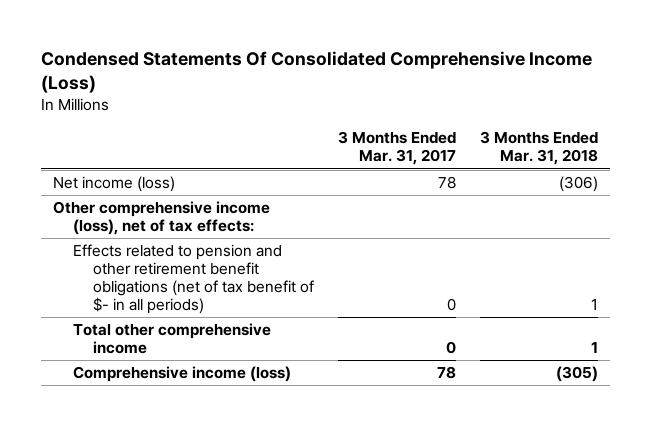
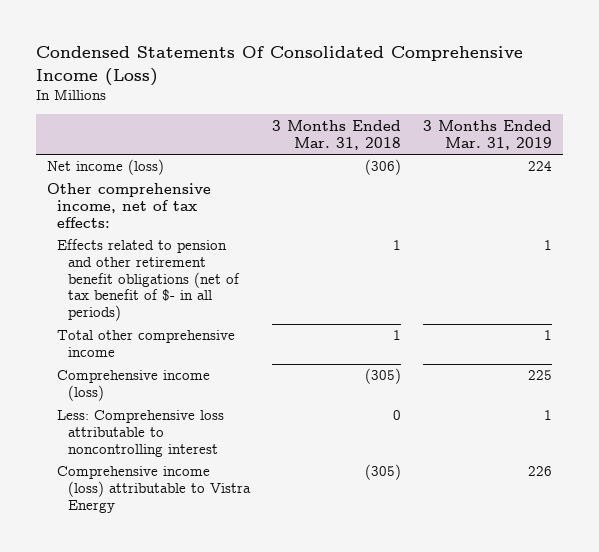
[338,131,457,166] 3 Months Ended Mar. 31, 2017 -> none
none -> [423,119,553,150] 3 Months Ended Mar. 31, 2019
[52,201,270,236] Other comprehensive income (loss), net of tax effects: -> [46,183,211,228] Other comprehensive income, net of tax effects:
none -> [57,410,225,457] Less: Comprehensive loss attributable to noncontrolling interest
none -> [57,466,251,513] Comprehensive income (loss) attributable to Vistra Energy

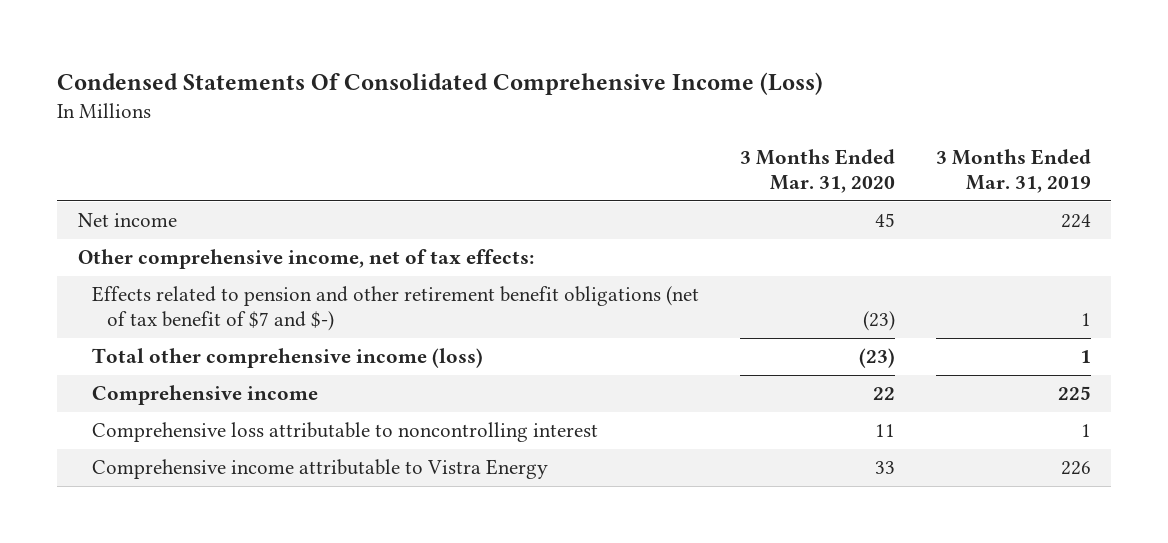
[271,119,401,150] 3 Months Ended Mar. 31, 2018 -> none
none -> [740,149,896,194] 3 Months Ended Mar. 31, 2020
[46,159,164,176] Net income (loss) -> [77,213,177,228] Net income
[57,239,240,321] Effects related to pension and other retirement benefit obligations (net of tax benefit of $- in all periods) -> [92,286,700,332] Effects related to pension and other retirement benefit obligations (net of tax benefit of $7 and $-)
[57,330,236,358] Total other comprehensive income -> [92,348,484,369] Total other comprehensive income (loss)
[57,370,211,402] Comprehensive income (loss) -> [92,385,319,406] Comprehensive income
[57,410,225,457] Less: Comprehensive loss attributable to noncontrolling interest -> [92,422,599,443] Comprehensive loss attributable to noncontrolling interest
[57,466,251,513] Comprehensive income (loss) attributable to Vistra Energy -> [92,459,549,480] Comprehensive income attributable to Vistra Energy

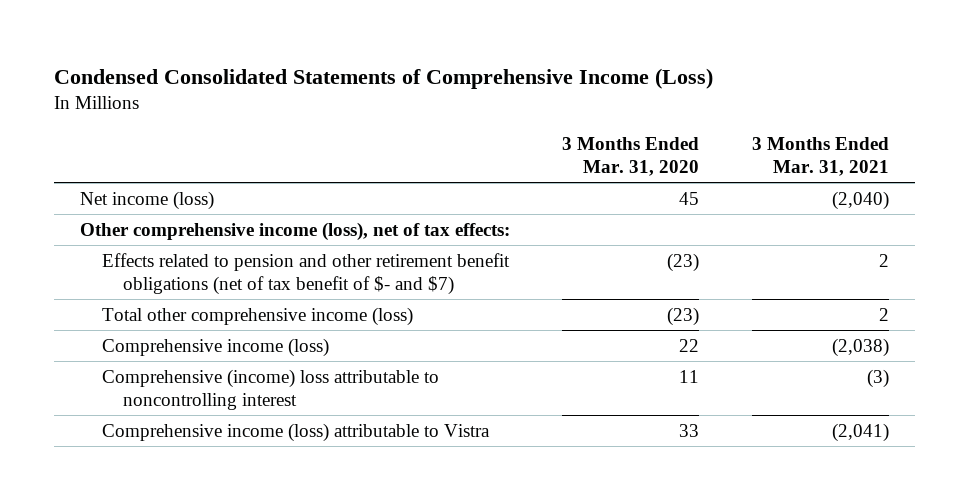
[57,71,824,95] Condensed Statements Of Consolidated Comprehensive Income (Loss) -> [53,67,713,89] Condensed Consolidated Statements of Comprehensive Income (Loss)
[935,149,1091,194] 3 Months Ended Mar. 31, 2019 -> none
none -> [751,137,889,177] 3 Months Ended Mar. 31, 2021
[77,213,177,228] Net income -> [80,190,215,210] Net income (loss)
[77,249,534,270] Other comprehensive income, net of tax effects: -> [80,221,511,241] Other comprehensive income (loss), net of tax effects:
[92,286,700,332] Effects related to pension and other retirement benefit obligations (net of tax benefit of $7 and $-) -> [101,252,510,295] Effects related to pension and other retirement benefit obligations (net of tax benefit of $- and $7)
[92,385,319,406] Comprehensive income -> [101,337,329,357] Comprehensive income (loss)
[92,422,599,443] Comprehensive loss attributable to noncontrolling interest -> [101,368,439,410] Comprehensive (income) loss attributable to noncontrolling interest
[92,459,549,480] Comprehensive income attributable to Vistra Energy -> [101,422,490,442] Comprehensive income (loss) attributable to Vistra

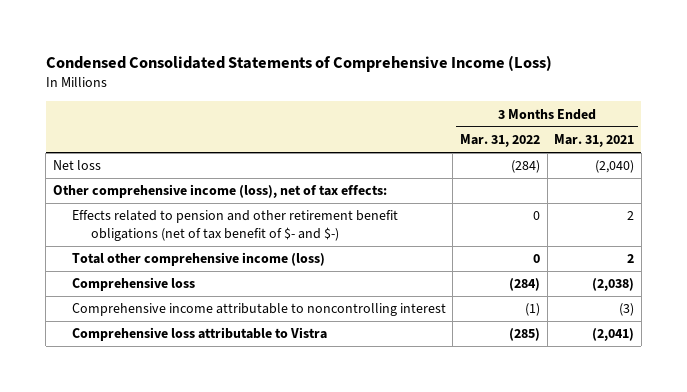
[562,137,700,177] 3 Months Ended Mar. 31, 2020 -> none
none -> [460,134,541,148] Mar. 31, 2022
[80,190,215,210] Net income (loss) -> [52,160,101,171] Net loss
[101,252,510,295] Effects related to pension and other retirement benefit obligations (net of tax benefit of $- and $7) -> [71,210,398,241] Effects related to pension and other retirement benefit obligations (net of tax benefit of $- and $-)
[101,337,329,357] Comprehensive income (loss) -> [71,277,195,292] Comprehensive loss
[101,368,439,410] Comprehensive (income) loss attributable to noncontrolling interest -> [71,303,446,317] Comprehensive income attributable to noncontrolling interest
[101,422,490,442] Comprehensive income (loss) attributable to Vistra -> [71,327,327,342] Comprehensive loss attributable to Vistra

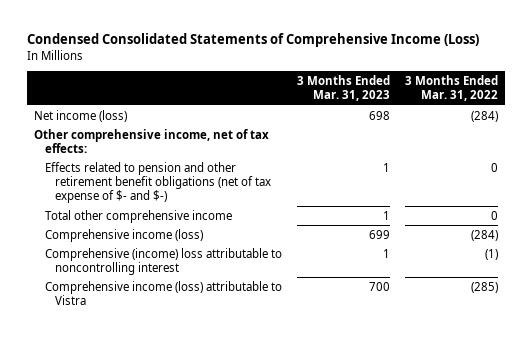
[554,134,635,148] Mar. 31, 2021 -> none
none -> [296,74,390,102] 3 Months Ended Mar. 31, 2023
[52,160,101,171] Net loss -> [34,109,128,122] Net income (loss)
[52,184,387,199] Other comprehensive income (loss), net of tax effects: -> [34,128,270,153] Other comprehensive income, net of tax effects:
[71,210,398,241] Effects related to pension and other retirement benefit obligations (net of tax benefit of $- and $-) -> [44,161,271,204] Effects related to pension and other retirement benefit obligations (net of tax expense of $- and $-)
[71,252,325,267] Total other comprehensive income (loss) -> [44,209,232,223] Total other comprehensive income
[71,277,195,292] Comprehensive loss -> [44,228,203,242] Comprehensive income (loss)
[71,303,446,317] Comprehensive income attributable to noncontrolling interest -> [44,247,282,275] Comprehensive (income) loss attributable to noncontrolling interest
[71,327,327,342] Comprehensive loss attributable to Vistra -> [44,280,282,305] Comprehensive income (loss) attributable to Vistra

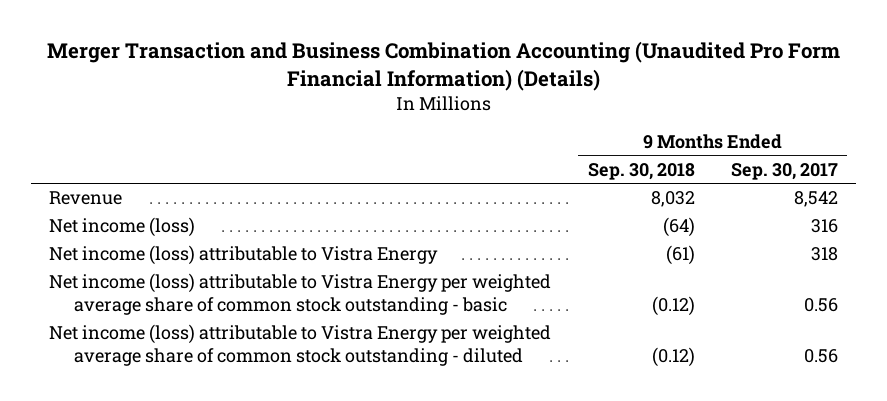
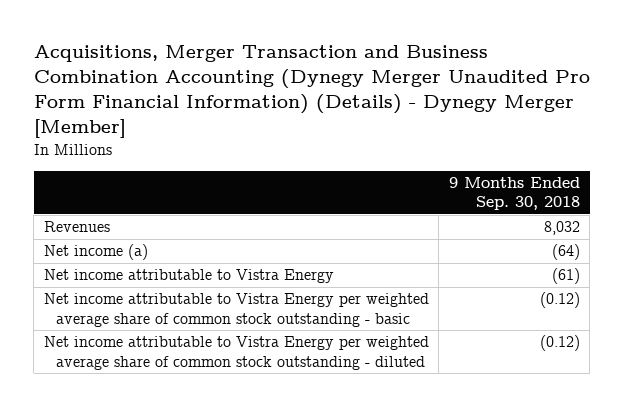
[46,41,840,91] Merger Transaction and Business Combination Accounting (Unaudited Pro Form Financial Information) (Details) -> [33,45,590,139] Acquisitions, Merger Transaction and Business Combination Accounting (Dynegy Merger Unaudited Pro Form Financial Information) (Details) - Dynegy Merger [Member]
[731,162,839,180] Sep. 30, 2017 -> none
[48,191,122,206] Revenue -> [43,221,110,233] Revenues
[48,217,195,238] Net income (loss) -> [43,244,148,261] Net income (a)
[48,245,438,266] Net income (loss) attributable to Vistra Energy -> [43,269,334,284] Net income attributable to Vistra Energy
[48,273,551,316] Net income (loss) attributable to Vistra Energy per weighted average share of common stock outstanding - basic -> [43,293,429,327] Net income attributable to Vistra Energy per weighted average share of common stock outstanding - basic
[48,324,551,367] Net income (loss) attributable to Vistra Energy per weighted average share of common stock outstanding - diluted -> [43,336,429,370] Net income attributable to Vistra Energy per weighted average share of common stock outstanding - diluted

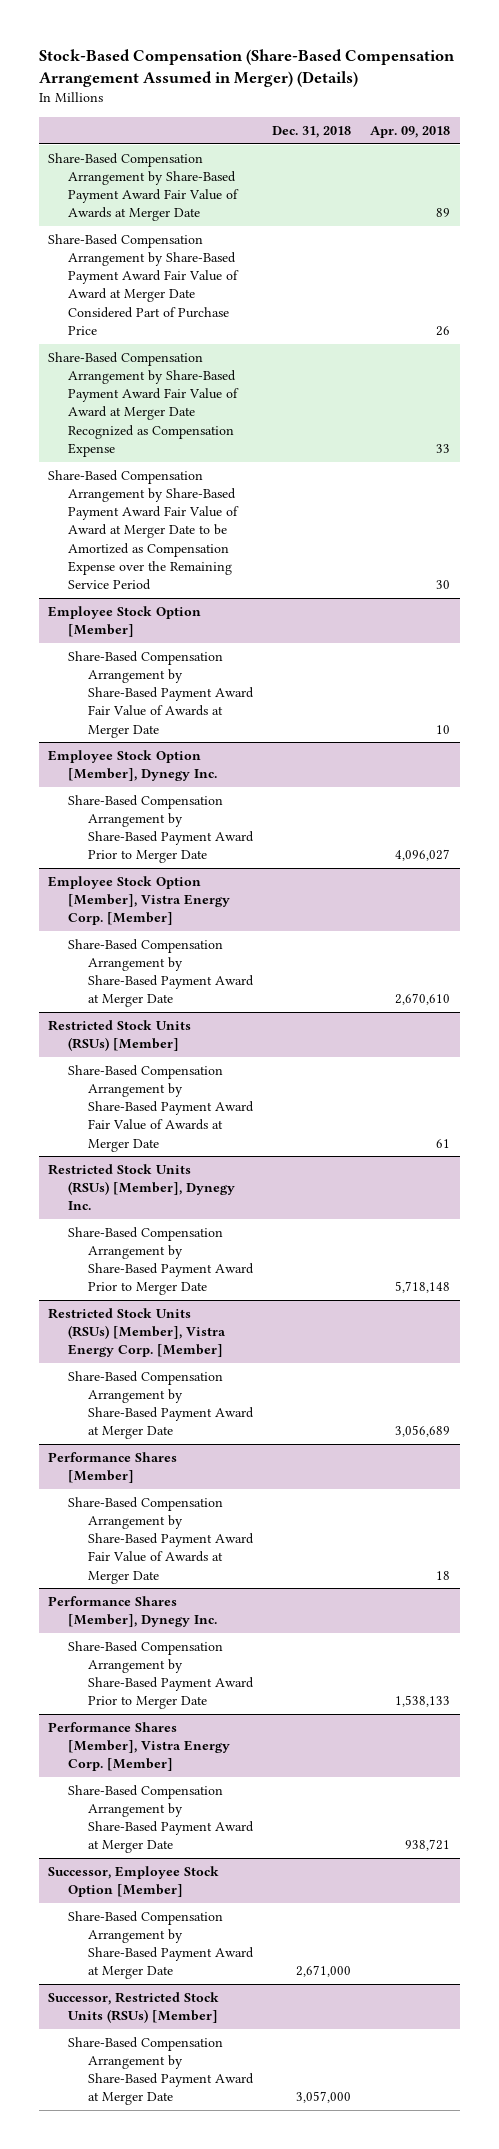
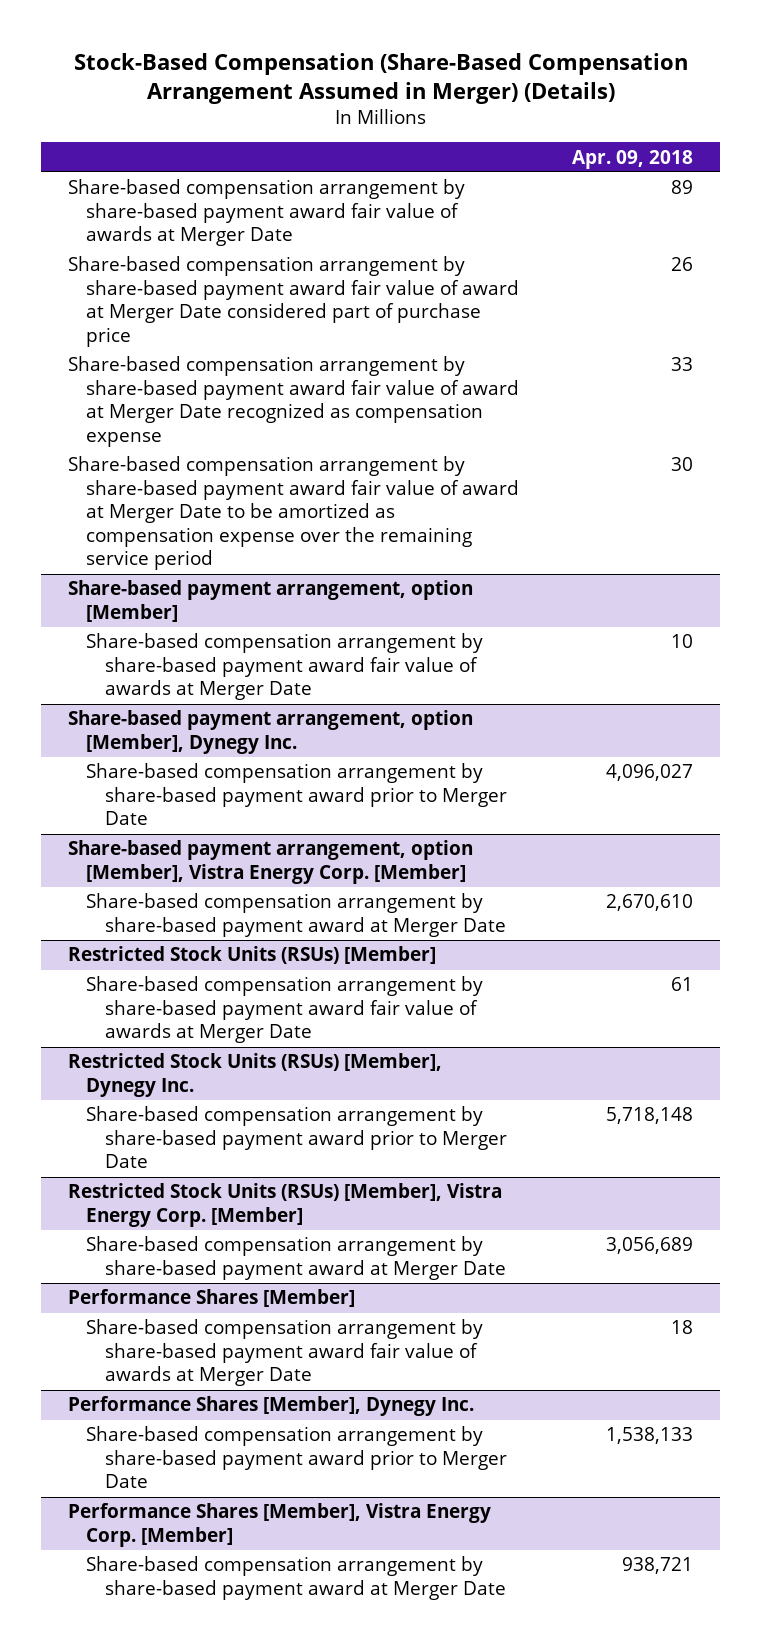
[272,125,352,138] Dec. 31, 2018 -> none
[48,750,218,782] Employee Stock Option [Member], Dynegy Inc. -> none
[48,876,231,926] Employee Stock Option [Member], Vistra Energy Corp. [Member] -> none
[48,153,240,222] Share-Based Compensation Arrangement by Share-Based Payment Award Fair Value of Awards at Merger Date -> [67,179,465,247] Share-based compensation arrangement by share-based payment award fair value of awards at Merger Date
[48,234,240,335] Share-Based Compensation Arrangement by Share-Based Payment Award Fair Value of Award at Merger Date Considered Part of Purchase Price -> [67,256,520,347] Share-based compensation arrangement by share-based payment award fair value of award at Merger Date considered part of purchase price
[48,352,240,457] Share-Based Compensation Arrangement by Share-Based Payment Award Fair Value of Award at Merger Date Recognized as Compensation Expense -> [67,356,520,447] Share-based compensation arrangement by share-based payment award fair value of award at Merger Date recognized as compensation expense
[48,470,240,590] Share-Based Compensation Arrangement by Share-Based Payment Award Fair Value of Award at Merger Date to be Amortized as Compensation Expense over the Remaining Service Period -> [67,456,520,571] Share-based compensation arrangement by share-based payment award fair value of award at Merger Date to be amortized as compensation expense over the remaining service period
[48,606,202,638] Employee Stock Option [Member] -> [67,580,473,622] Share-based payment arrangement, option [Member]
[68,651,255,738] Share-Based Compensation Arrangement by Share-Based Payment Award Fair Value of Awards at Merger Date -> [86,633,484,701] Share-based compensation arrangement by share-based payment award fair value of awards at Merger Date
none -> [67,710,473,754] Share-based payment arrangement, option [Member], Dynegy Inc.
[68,795,255,864] Share-Based Compensation Arrangement by Share-Based Payment Award Prior to Merger Date -> [86,763,507,826] Share-based compensation arrangement by share-based payment award prior to Merger Date
none -> [67,840,473,884] Share-based payment arrangement, option [Member], Vistra Energy Corp. [Member]
[68,939,255,1008] Share-Based Compensation Arrangement by Share-Based Payment Award at Merger Date -> [86,893,506,937] Share-based compensation arrangement by share-based payment award at Merger Date
[68,1065,255,1152] Share-Based Compensation Arrangement by Share-Based Payment Award Fair Value of Awards at Merger Date -> [86,976,484,1044] Share-based compensation arrangement by share-based payment award fair value of awards at Merger Date
[68,1227,255,1296] Share-Based Compensation Arrangement by Share-Based Payment Award Prior to Merger Date -> [86,1106,507,1169] Share-based compensation arrangement by share-based payment award prior to Merger Date
[68,1371,255,1440] Share-Based Compensation Arrangement by Share-Based Payment Award at Merger Date -> [86,1236,506,1280] Share-based compensation arrangement by share-based payment award at Merger Date
[68,1497,255,1584] Share-Based Compensation Arrangement by Share-Based Payment Award Fair Value of Awards at Merger Date -> [86,1319,484,1387] Share-based compensation arrangement by share-based payment award fair value of awards at Merger Date
[68,1641,255,1710] Share-Based Compensation Arrangement by Share-Based Payment Award Prior to Merger Date -> [86,1426,507,1489] Share-based compensation arrangement by share-based payment award prior to Merger Date
[48,1866,220,1898] Successor, Employee Stock Option [Member] -> none
[68,1911,255,1980] Share-Based Compensation Arrangement by Share-Based Payment Award at Merger Date -> none
[48,1992,220,2024] Successor, Restricted Stock Units (RSUs) [Member] -> none
[68,2037,255,2106] Share-Based Compensation Arrangement by Share-Based Payment Award at Merger Date -> none
[68,1785,255,1854] Share-Based Compensation Arrangement by Share-Based Payment Award at Merger Date -> [86,1556,506,1600] Share-based compensation arrangement by share-based payment award at Merger Date

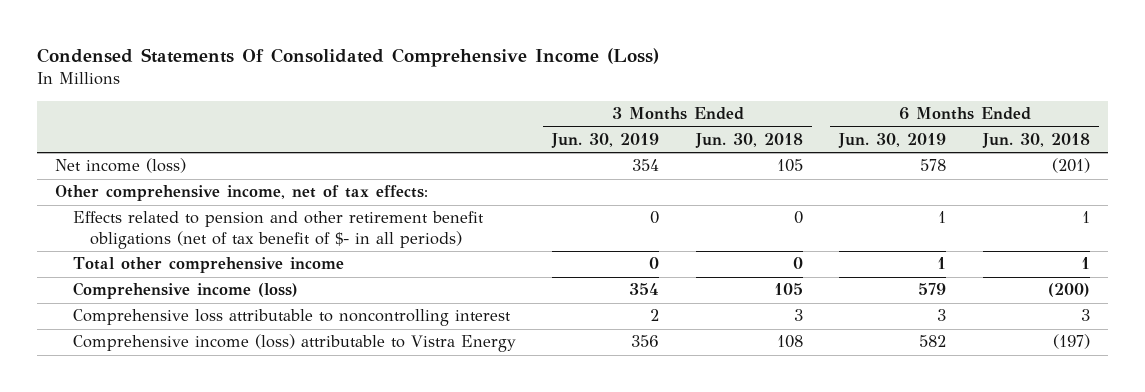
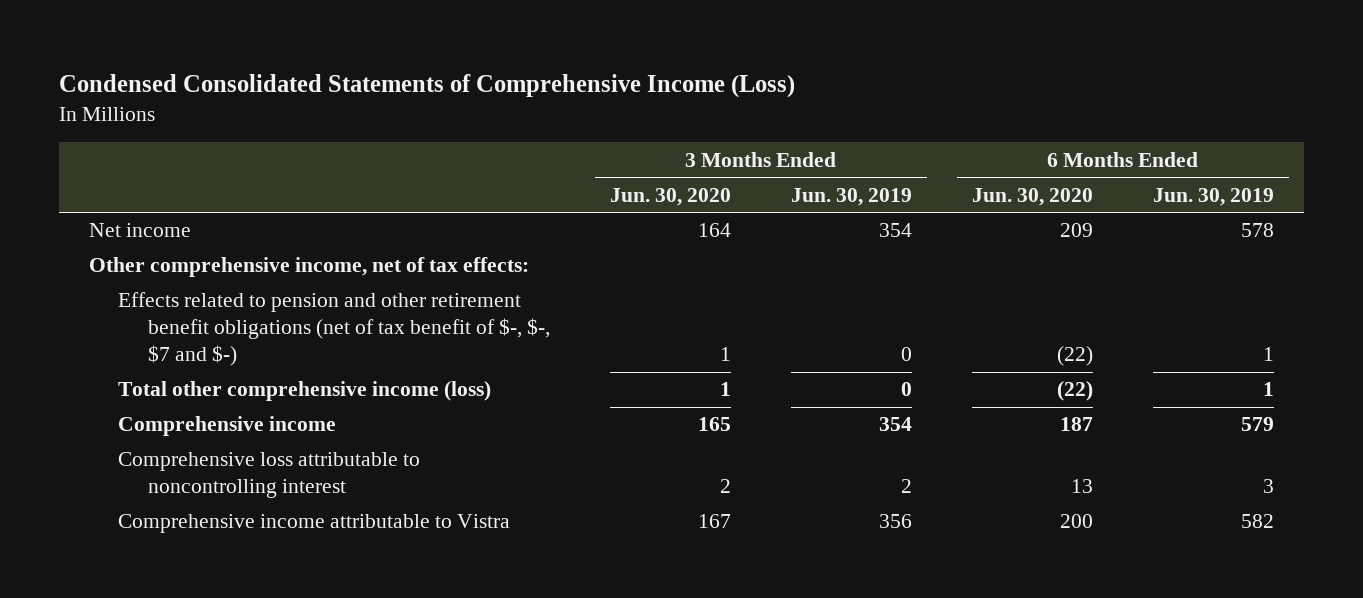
[36,48,659,68] Condensed Statements Of Consolidated Comprehensive Income (Loss) -> [59,74,796,99] Condensed Consolidated Statements of Comprehensive Income (Loss)
[694,133,803,149] Jun. 30, 2018 -> none
[981,133,1090,149] Jun. 30, 2018 -> none
none -> [609,187,731,206] Jun. 30, 2020
none -> [971,187,1093,206] Jun. 30, 2020
[55,158,187,174] Net income (loss) -> [89,223,192,238] Net income
[72,211,484,250] Effects related to pension and other retirement benefit obligations (net of tax benefit of $- in all periods) -> [118,292,550,367] Effects related to pension and other retirement benefit obligations (net of tax benefit of $-, $-, $7 and $-)
[72,257,344,274] Total other comprehensive income -> [118,381,492,402] Total other comprehensive income (loss)
[72,282,298,300] Comprehensive income (loss) -> [118,416,337,437] Comprehensive income
[72,334,516,353] Comprehensive income (loss) attributable to Vistra Energy -> [118,514,511,534] Comprehensive income attributable to Vistra

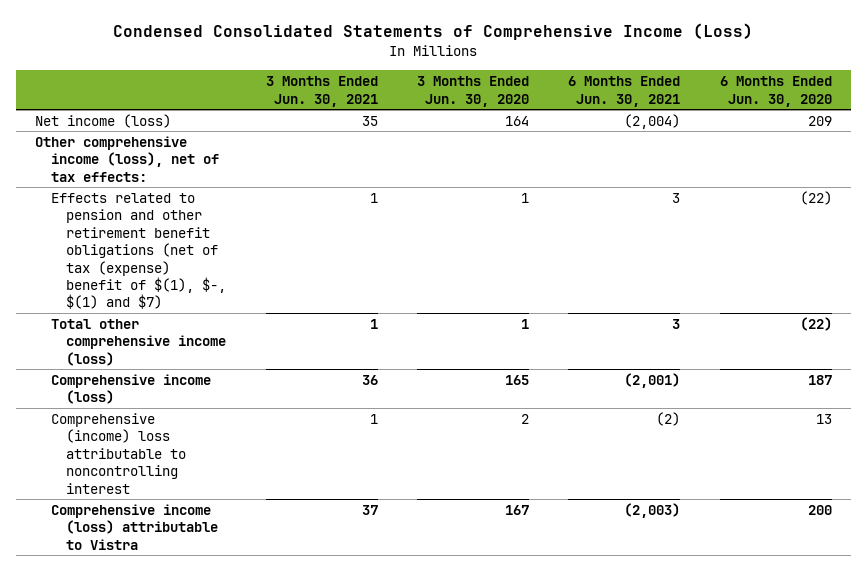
[790,187,912,206] Jun. 30, 2019 -> none
[1152,187,1274,206] Jun. 30, 2019 -> none
none -> [265,76,378,107] 3 Months Ended Jun. 30, 2021
none -> [568,76,681,107] 6 Months Ended Jun. 30, 2021
[89,223,192,238] Net income -> [35,113,172,128] Net income (loss)
[89,257,530,278] Other comprehensive income, net of tax effects: -> [35,135,219,182] Other comprehensive income (loss), net of tax effects:
[118,292,550,367] Effects related to pension and other retirement benefit obligations (net of tax benefit of $-, $-, $7 and $-) -> [50,192,227,310] Effects related to pension and other retirement benefit obligations (net of tax (expense) benefit of $(1), $-, $(1) and $7)
[118,416,337,437] Comprehensive income -> [50,373,211,405] Comprehensive income (loss)
[118,452,421,499] Comprehensive loss attributable to noncontrolling interest -> [50,412,187,494] Comprehensive (income) loss attributable to noncontrolling interest
[118,514,511,534] Comprehensive income attributable to Vistra -> [50,503,219,550] Comprehensive income (loss) attributable to Vistra

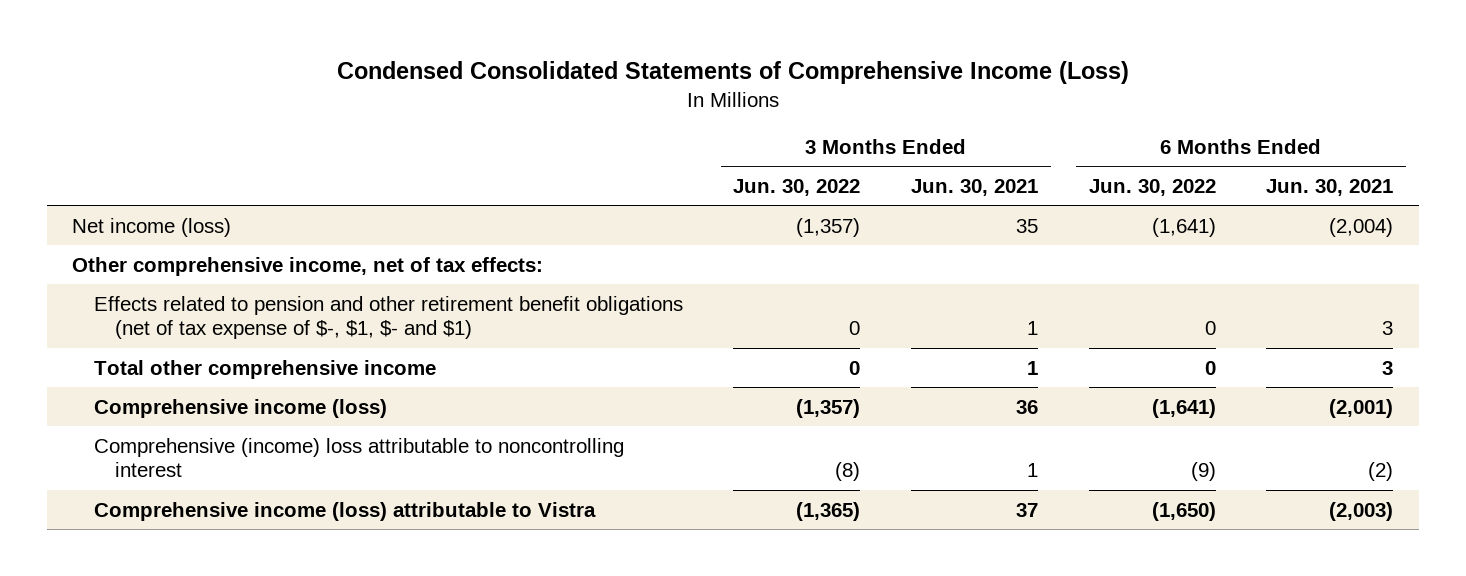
[416,76,529,107] 3 Months Ended Jun. 30, 2020 -> none
[719,76,832,107] 6 Months Ended Jun. 30, 2020 -> none
none -> [733,178,861,196] Jun. 30, 2022
none -> [1088,178,1216,196] Jun. 30, 2022
[35,135,219,182] Other comprehensive income (loss), net of tax effects: -> [72,256,544,276] Other comprehensive income, net of tax effects:
[50,192,227,310] Effects related to pension and other retirement benefit obligations (net of tax (expense) benefit of $(1), $-, $(1) and $7) -> [93,295,683,340] Effects related to pension and other retirement benefit obligations (net of tax expense of $-, $1, $- and $1)
[50,318,227,366] Total other comprehensive income (loss) -> [93,359,436,379] Total other comprehensive income

